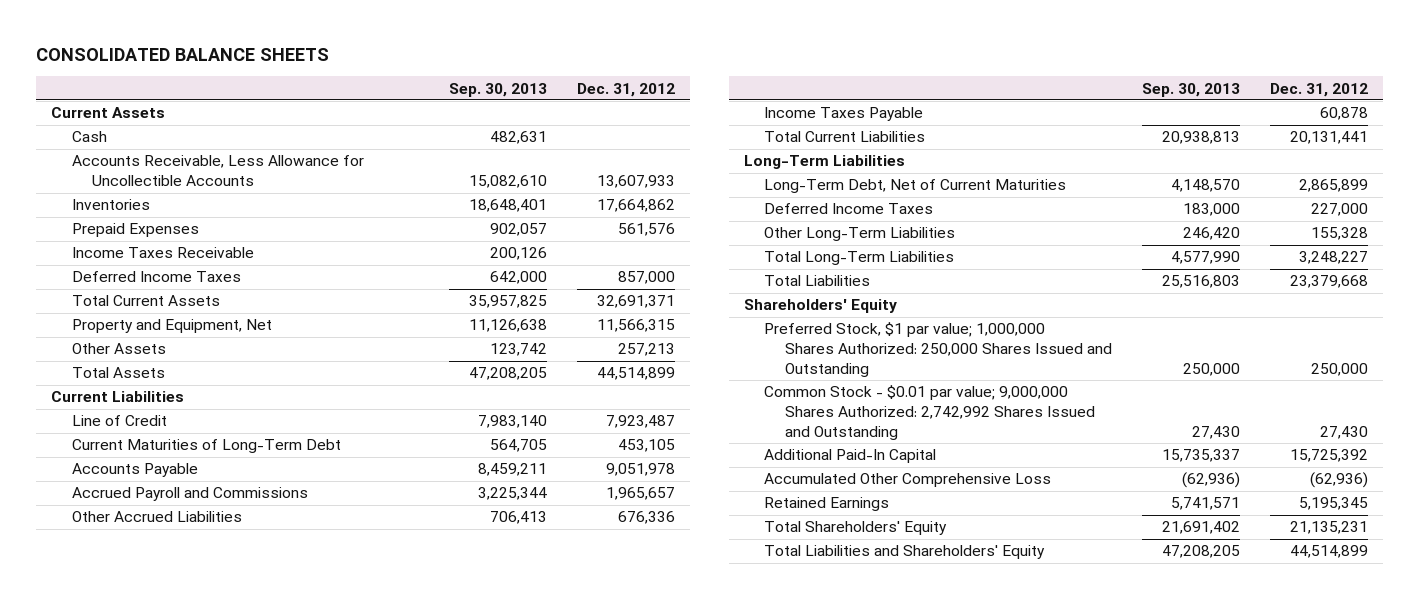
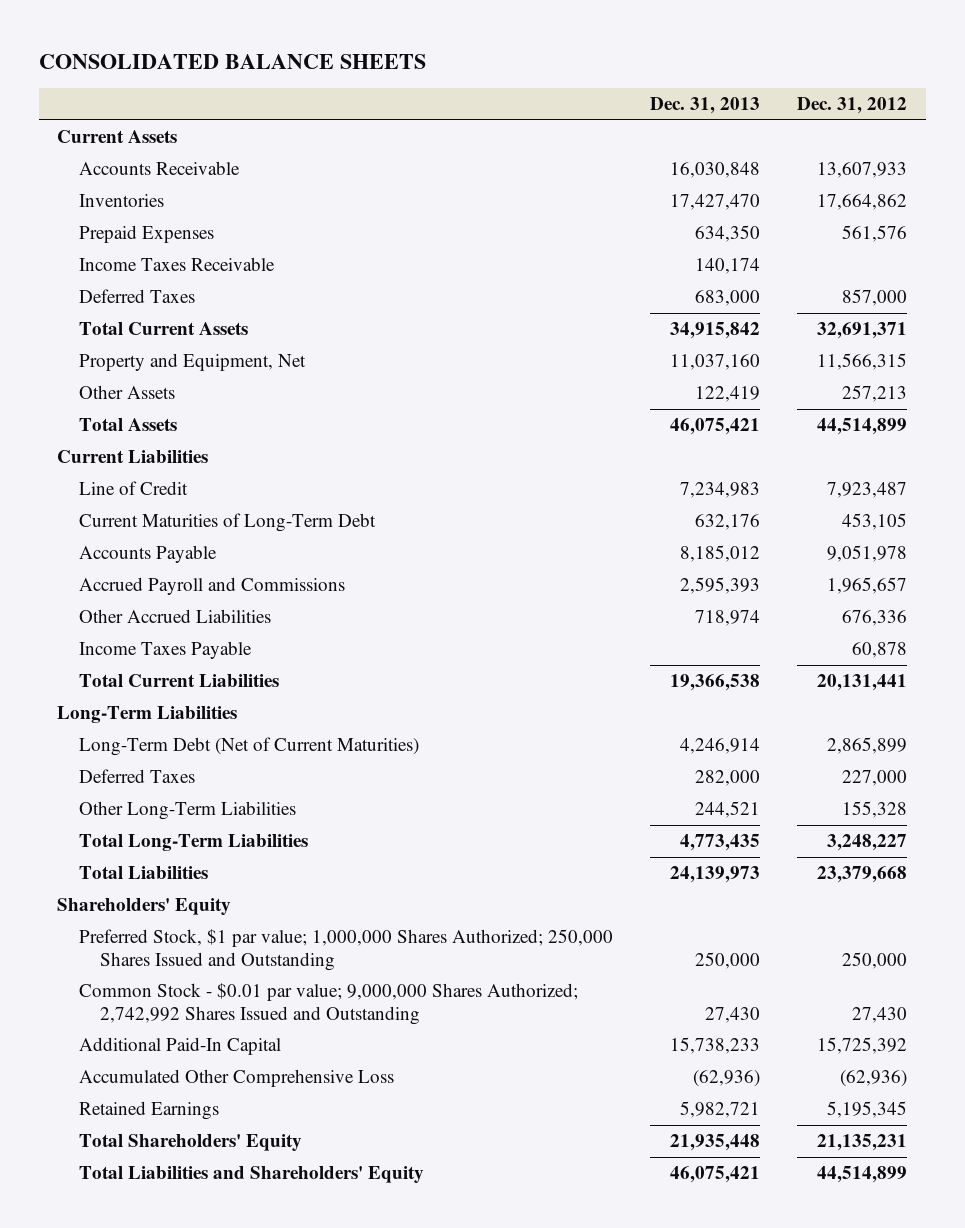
[449,82,548,97] Sep. 30, 2013 -> none
none -> [650,97,761,115] Dec. 31, 2013
[71,131,107,143] Cash -> none
[71,155,364,187] Accounts Receivable, Less Allowance for Uncollectible Accounts -> [78,161,240,176] Accounts Receivable
[71,271,241,283] Deferred Income Taxes -> [78,289,195,304] Deferred Taxes
[764,179,1067,194] Long-Term Debt, Net of Current Maturities -> [78,737,419,757] Long-Term Debt (Net of Current Maturities)
[764,203,934,215] Deferred Income Taxes -> [78,769,195,784] Deferred Taxes
[764,322,1112,378] Preferred Stock, $1 par value; 1,000,000 Shares Authorized: 250,000 Shares Issued and Outstanding -> [78,929,613,971] Preferred Stock, $1 par value; 1,000,000 Shares Authorized; 250,000 Shares Issued and Outstanding
[764,385,1095,441] Common Stock - $0.01 par value; 9,000,000 Shares Authorized: 2,742,992 Shares Issued and Outstanding -> [78,983,578,1025] Common Stock - $0.01 par value; 9,000,000 Shares Authorized; 2,742,992 Shares Issued and Outstanding

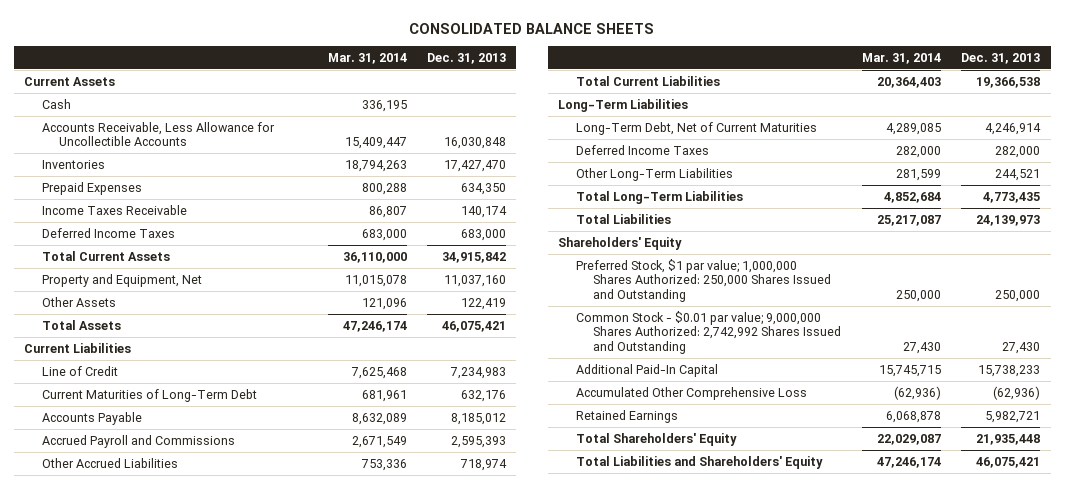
[797,97,908,115] Dec. 31, 2012 -> none
none -> [327,53,407,65] Mar. 31, 2014
none -> [41,98,71,109] Cash
[78,161,240,176] Accounts Receivable -> [41,121,275,147] Accounts Receivable, Less Allowance for Uncollectible Accounts
[78,289,195,304] Deferred Taxes -> [41,227,175,238] Deferred Income Taxes
[78,641,252,660] Income Taxes Payable -> none
[78,737,419,757] Long-Term Debt (Net of Current Maturities) -> [575,121,817,135] Long-Term Debt, Net of Current Maturities
[78,769,195,784] Deferred Taxes -> [575,144,709,155] Deferred Income Taxes
[78,929,613,971] Preferred Stock, $1 par value; 1,000,000 Shares Authorized; 250,000 Shares Issued and Outstanding -> [575,258,832,303] Preferred Stock, $1 par value; 1,000,000 Shares Authorized: 250,000 Shares Issued and Outstanding
[78,983,578,1025] Common Stock - $0.01 par value; 9,000,000 Shares Authorized; 2,742,992 Shares Issued and Outstanding -> [575,310,842,355] Common Stock - $0.01 par value; 9,000,000 Shares Authorized: 2,742,992 Shares Issued and Outstanding

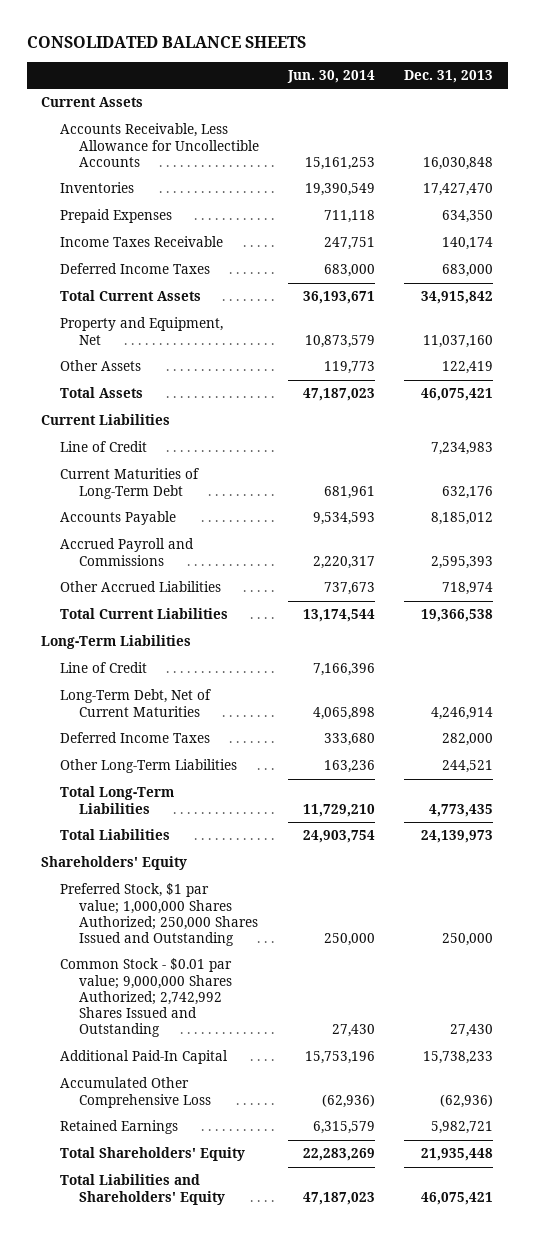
[327,53,407,65] Mar. 31, 2014 -> none
none -> [287,69,376,83] Jun. 30, 2014
[41,98,71,109] Cash -> none
none -> [60,662,148,674] Line of Credit
[575,258,832,303] Preferred Stock, $1 par value; 1,000,000 Shares Authorized: 250,000 Shares Issued and Outstanding -> [60,883,259,946] Preferred Stock, $1 par value; 1,000,000 Shares Authorized; 250,000 Shares Issued and Outstanding
[575,310,842,355] Common Stock - $0.01 par value; 9,000,000 Shares Authorized: 2,742,992 Shares Issued and Outstanding -> [60,958,233,1038] Common Stock - $0.01 par value; 9,000,000 Shares Authorized; 2,742,992 Shares Issued and Outstanding

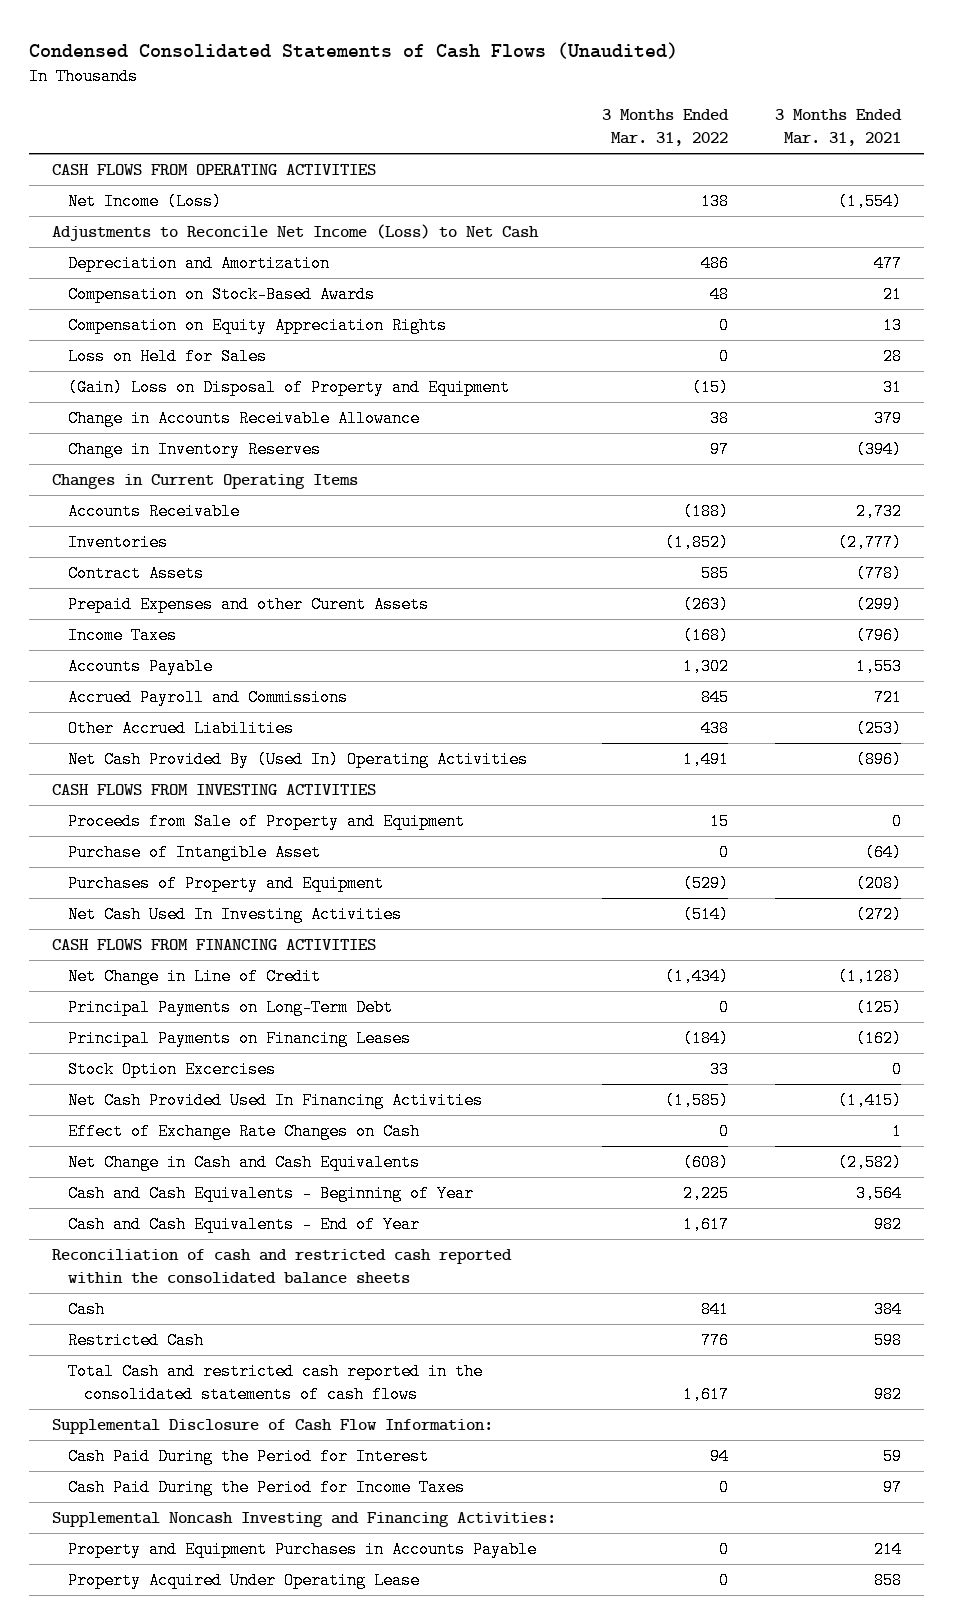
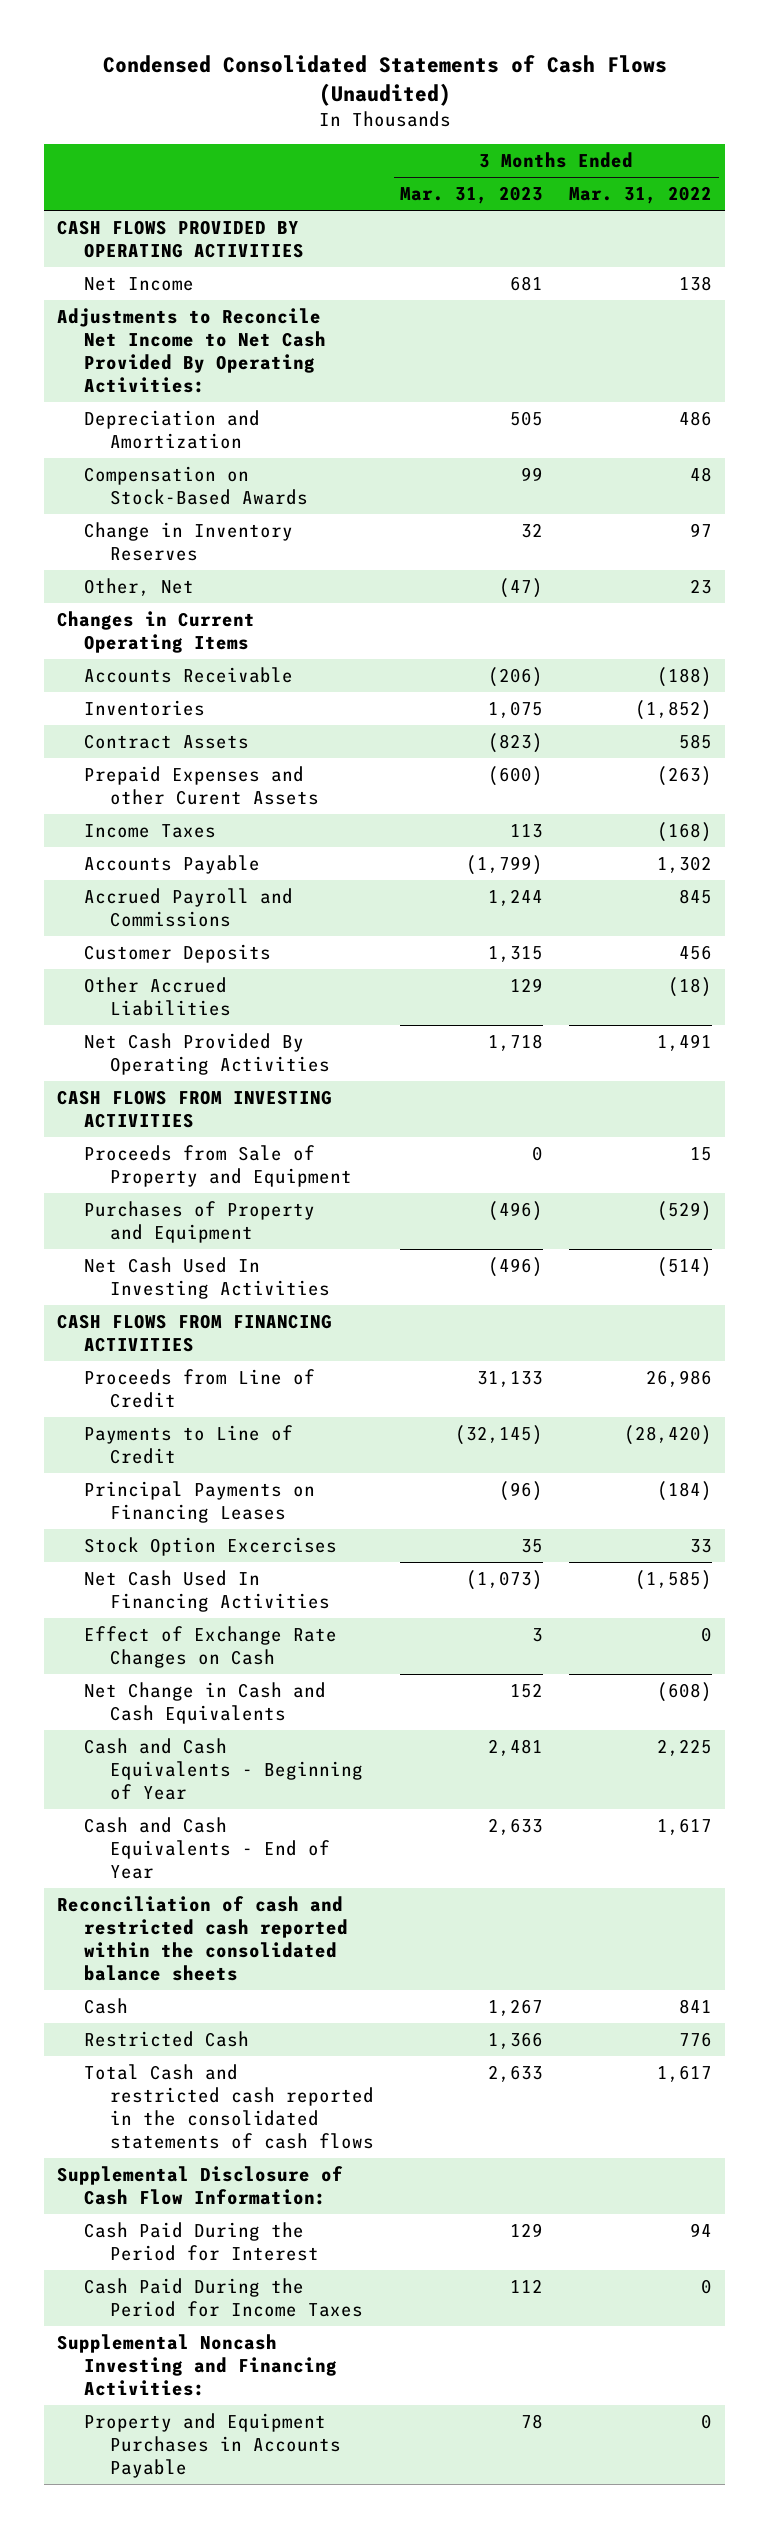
[774,109,902,146] 3 Months Ended Mar. 31, 2021 -> none
none -> [400,186,544,205] Mar. 31, 2023
[52,164,377,176] CASH FLOWS FROM OPERATING ACTIVITIES -> [56,219,304,258] CASH FLOWS PROVIDED BY OPERATING ACTIVITIES
[68,193,223,211] Net Income (Loss) -> [83,276,194,291] Net Income
[52,224,540,242] Adjustments to Reconcile Net Income (Loss) to Net Cash -> [56,307,326,393] Adjustments to Reconcile Net Income to Net Cash Provided By Operating Activities:
[68,317,448,335] Compensation on Equity Appreciation Rights -> none
[68,348,268,366] Loss on Held for Sales -> none
[68,379,511,397] (Gain) Loss on Disposal of Property and Equipment -> none
[68,410,421,428] Change in Accounts Receivable Allowance -> none
none -> [83,577,194,596] Other, Net
none -> [83,943,271,963] Customer Deposits
[701,720,730,738] 438 -> [668,976,713,997] (18)
[68,751,529,769] Net Cash Provided By (Used In) Operating Activities -> [83,1032,331,1075] Net Cash Provided By Operating Activities
[68,844,322,862] Purchase of Intangible Asset -> none
[68,968,322,986] Net Change in Line of Credit -> none
[68,999,394,1017] Principal Payments on Long-Term Debt -> none
none -> [83,1368,315,1408] Proceeds from Line of Credit
none -> [83,1424,293,1464] Payments to Line of Credit
[68,1092,484,1110] Net Cash Provided Used In Financing Activities -> [83,1569,331,1612] Net Cash Used In Financing Activities
[68,1572,421,1590] Property Acquired Under Operating Lease -> none

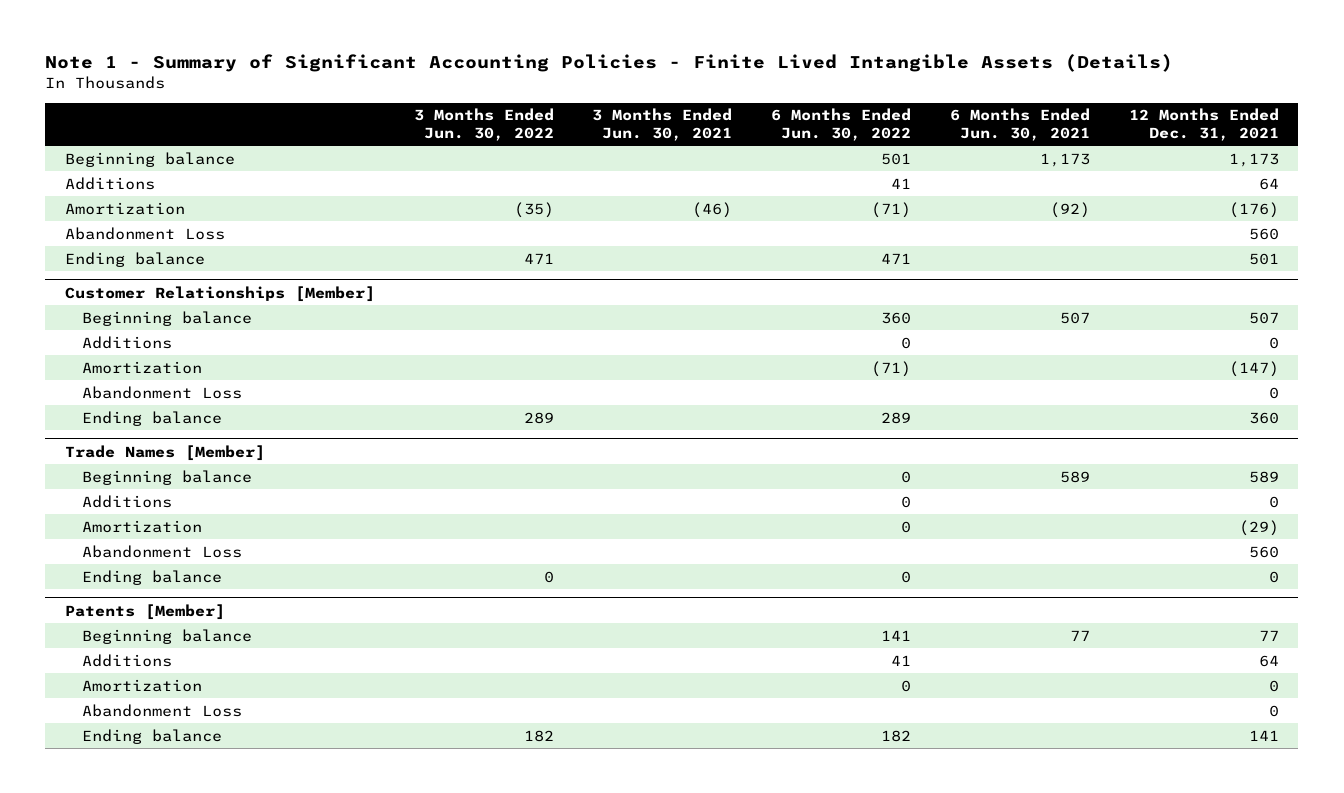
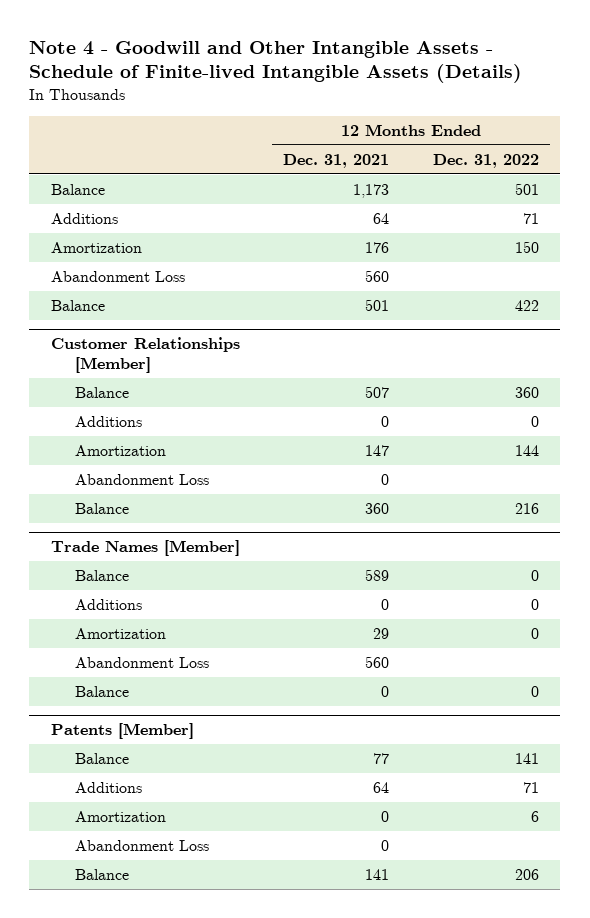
[45,54,1174,73] Note 1 - Summary of Significant Accounting Policies - Finite Lived Intangible Assets (Details) -> [29,40,523,84] Note 4 - Goodwill and Other Intangible Assets - Schedule of Finite-lived Intangible Assets (Details)
[413,108,554,141] 3 Months Ended Jun. 30, 2022 -> none
[592,108,733,141] 3 Months Ended Jun. 30, 2021 -> none
[771,108,912,141] 6 Months Ended Jun. 30, 2022 -> none
[950,108,1091,141] 6 Months Ended Jun. 30, 2021 -> none
none -> [432,153,539,168] Dec. 31, 2022
[64,151,235,167] Beginning balance -> [50,183,105,195] Balance
[1229,201,1280,218] (176) -> [365,241,390,253] 176
[64,251,205,267] Ending balance -> [50,299,105,311] Balance
[81,310,252,326] Beginning balance -> [75,386,130,398] Balance
[1229,360,1280,377] (147) -> [365,444,390,456] 147
[81,410,222,426] Ending balance -> [75,502,130,514] Balance
[81,469,252,485] Beginning balance -> [75,569,130,581] Balance
[1239,519,1280,536] (29) -> [373,627,390,639] 29
[81,569,222,585] Ending balance -> [75,685,130,697] Balance
[81,628,252,644] Beginning balance -> [75,752,130,764] Balance
[81,728,222,744] Ending balance -> [75,868,130,880] Balance

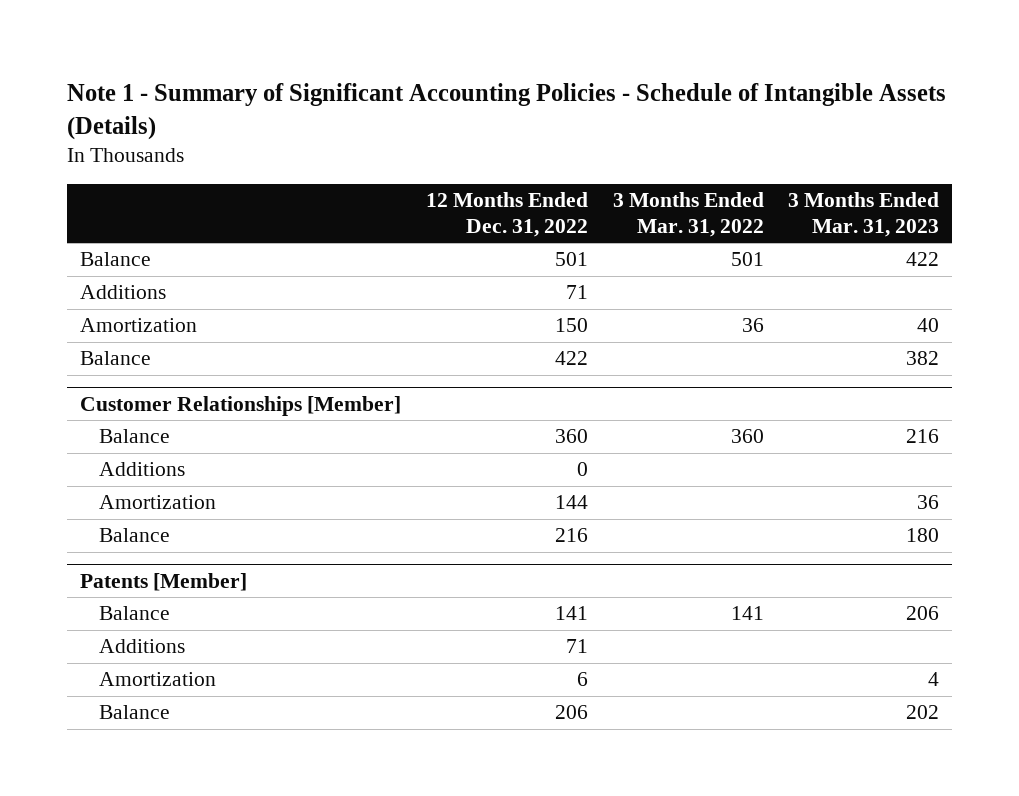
[29,40,523,84] Note 4 - Goodwill and Other Intangible Assets - Schedule of Finite-lived Intangible Assets (Details) -> [67,82,947,140] Note 1 - Summary of Significant Accounting Policies - Schedule of Intangible Assets (Details)
[283,153,390,168] Dec. 31, 2021 -> none
none -> [612,191,764,237] 3 Months Ended Mar. 31, 2022
none -> [788,191,940,237] 3 Months Ended Mar. 31, 2023
[50,270,185,282] Abandonment Loss -> none
[75,473,210,485] Abandonment Loss -> none
[50,540,240,557] Trade Names [Member] -> none
[75,569,130,581] Balance -> none
[75,598,143,610] Additions -> none
[75,627,167,639] Amortization -> none
[75,656,210,668] Abandonment Loss -> none
[75,685,130,697] Balance -> none
[75,839,210,851] Abandonment Loss -> none

